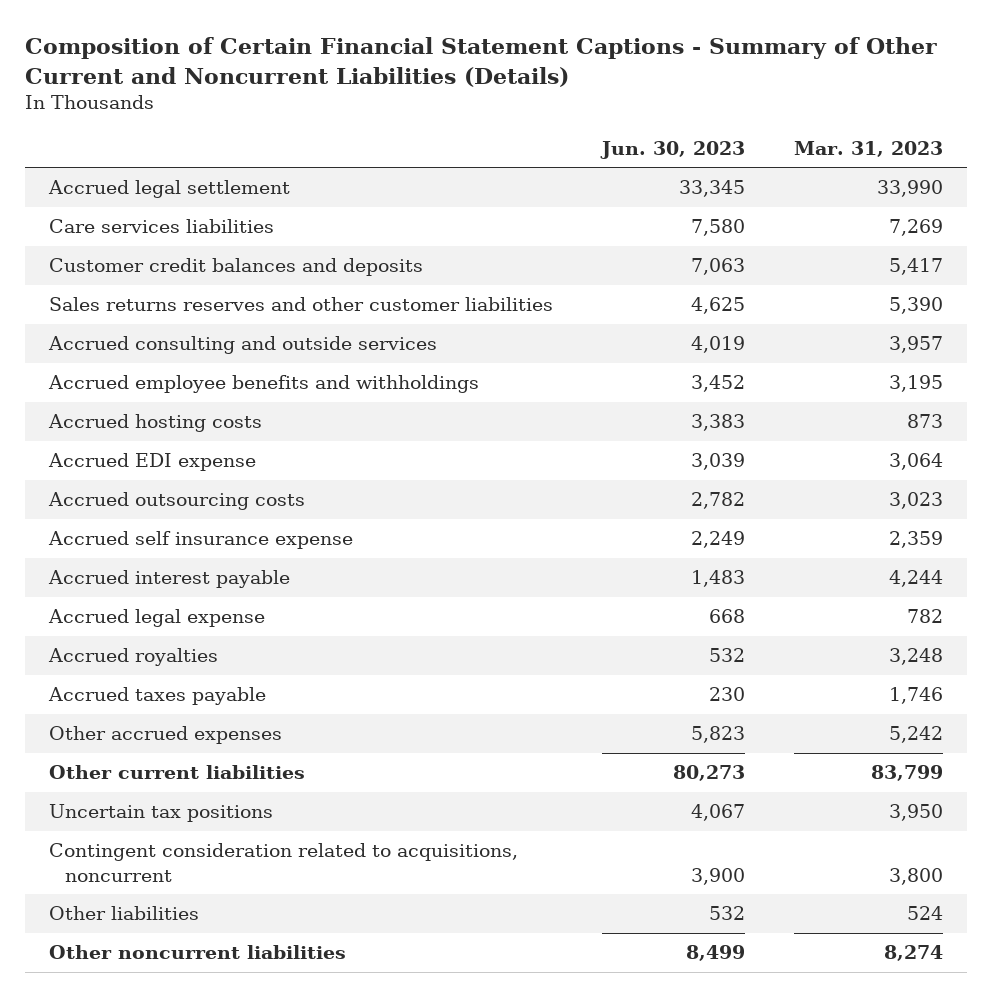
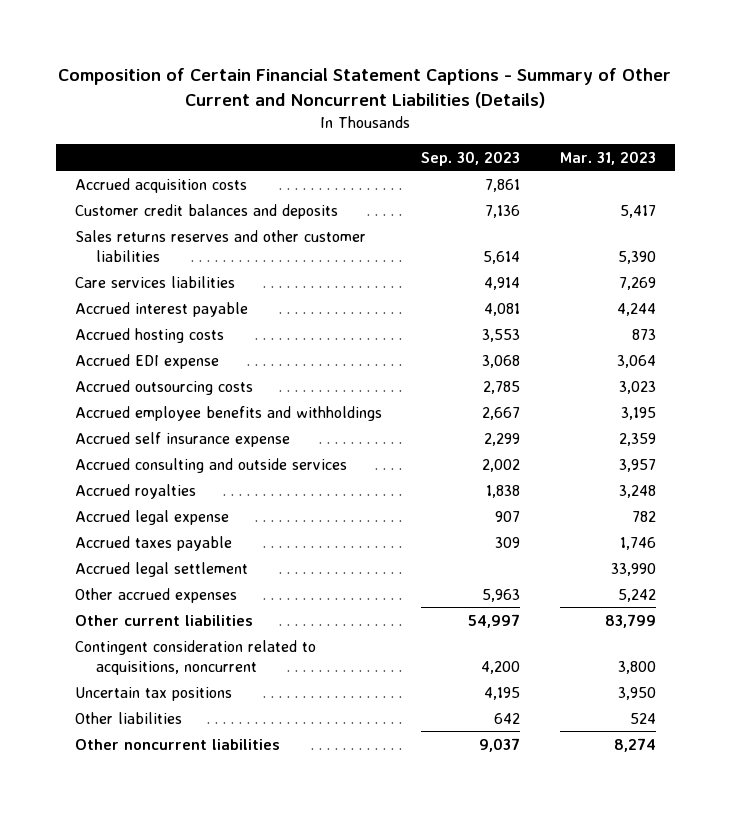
[599,140,745,159] Jun. 30, 2023 -> none
none -> [421,150,521,166] Sep. 30, 2023
none -> [75,177,248,193] Accrued acquisition costs
[49,219,275,234] Care services liabilities -> [75,275,236,288] Care services liabilities
[48,570,291,589] Accrued interest payable -> [75,301,249,317] Accrued interest payable
[48,375,480,394] Accrued employee benefits and withholdings -> [75,405,383,421] Accrued employee benefits and withholdings
[48,336,438,355] Accrued consulting and outside services -> [75,457,348,473] Accrued consulting and outside services
[48,609,266,628] Accrued legal expense -> [75,509,230,525] Accrued legal expense
[48,180,291,199] Accrued legal settlement -> [75,561,249,577] Accrued legal settlement
[49,804,274,823] Uncertain tax positions -> [75,686,233,701] Uncertain tax positions

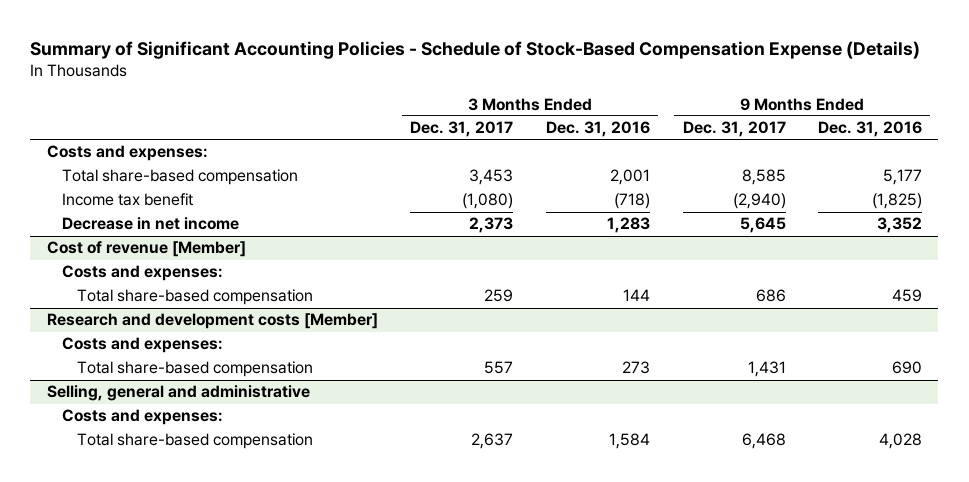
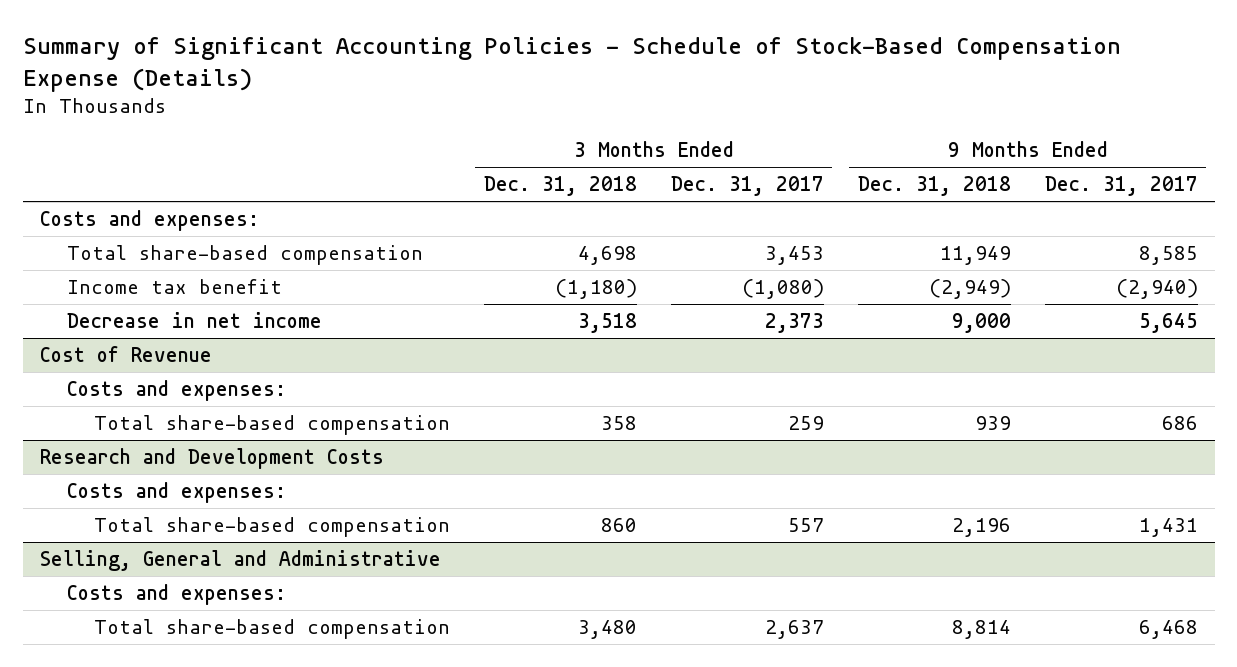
[545,121,650,138] Dec. 31, 2016 -> none
[818,121,923,138] Dec. 31, 2016 -> none
none -> [483,176,637,197] Dec. 31, 2018
none -> [857,176,1011,197] Dec. 31, 2018
[46,241,246,258] Cost of revenue [Member] -> [39,346,212,363] Cost of Revenue
[46,313,378,330] Research and development costs [Member] -> [39,448,384,470] Research and Development Costs
[46,385,310,402] Selling, general and administrative -> [39,550,441,572] Selling, General and Administrative

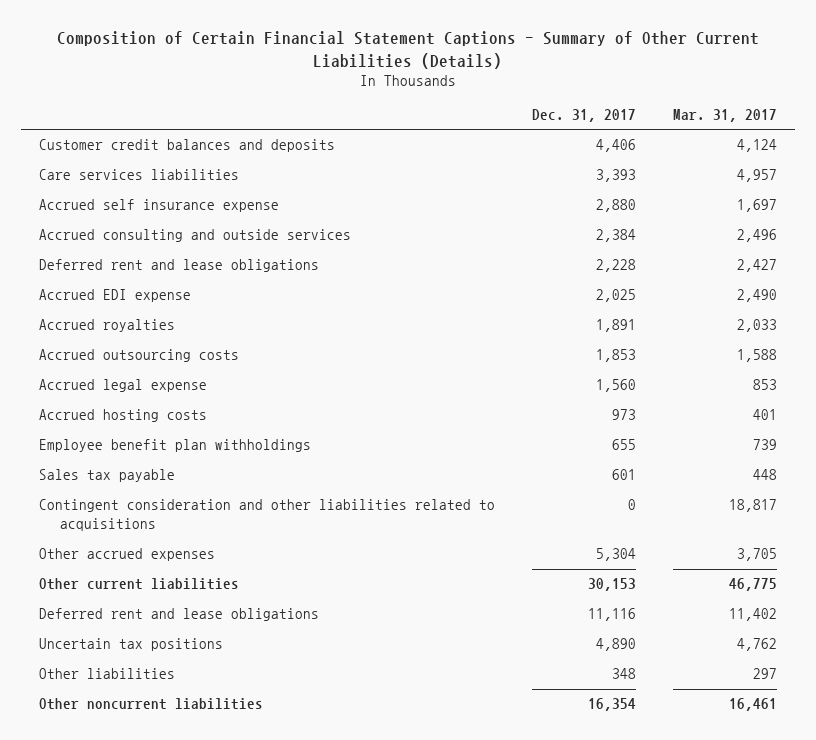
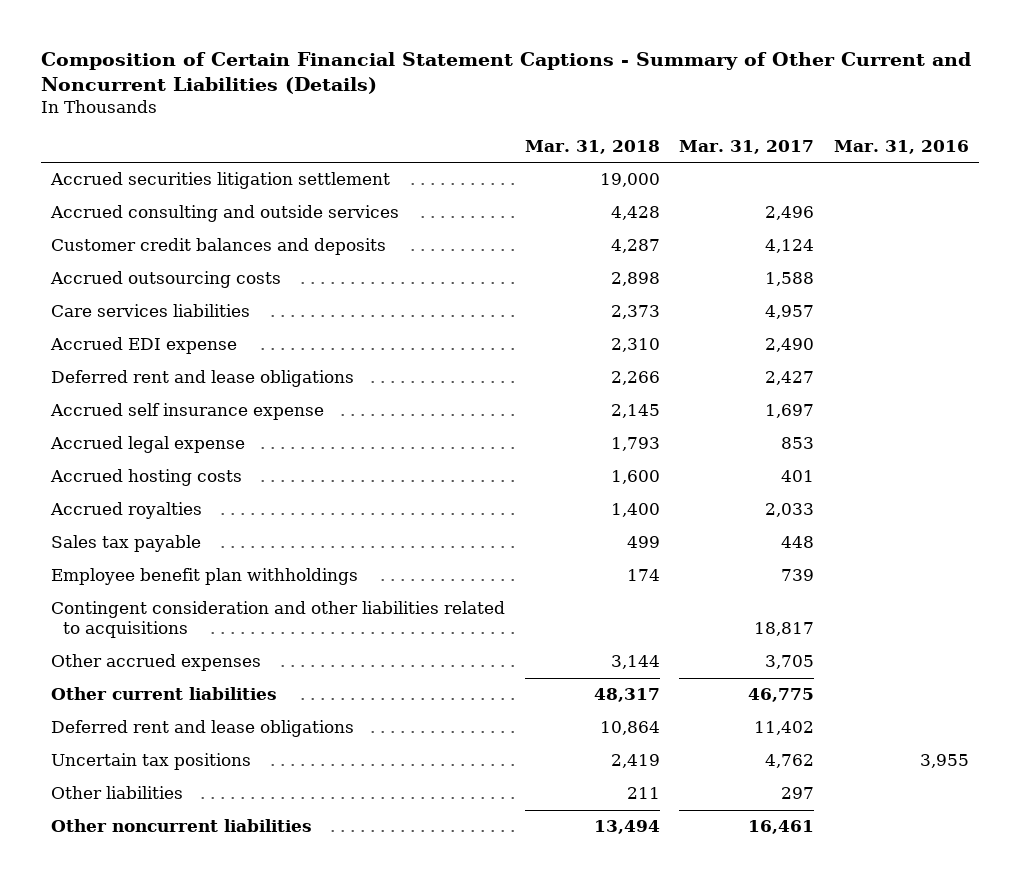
[56,31,759,69] Composition of Certain Financial Statement Captions - Summary of Other Current Liabilities (Details) -> [40,52,971,95] Composition of Certain Financial Statement Captions - Summary of Other Current and Noncurrent Liabilities (Details)
[531,109,636,123] Dec. 31, 2017 -> none
none -> [524,139,660,154] Mar. 31, 2018
none -> [834,139,970,154] Mar. 31, 2016
none -> [49,172,390,190] Accrued securities litigation settlement
[39,229,352,243] Accrued consulting and outside services -> [49,205,399,223] Accrued consulting and outside services
[39,349,240,363] Accrued outsourcing costs -> [49,271,281,289] Accrued outsourcing costs
[39,259,320,273] Deferred rent and lease obligations -> [50,370,354,388] Deferred rent and lease obligations
[39,199,280,213] Accrued self insurance expense -> [49,403,324,421] Accrued self insurance expense
[39,319,176,333] Accrued royalties -> [49,502,202,520] Accrued royalties
[39,439,312,453] Employee benefit plan withholdings -> [50,568,358,586] Employee benefit plan withholdings

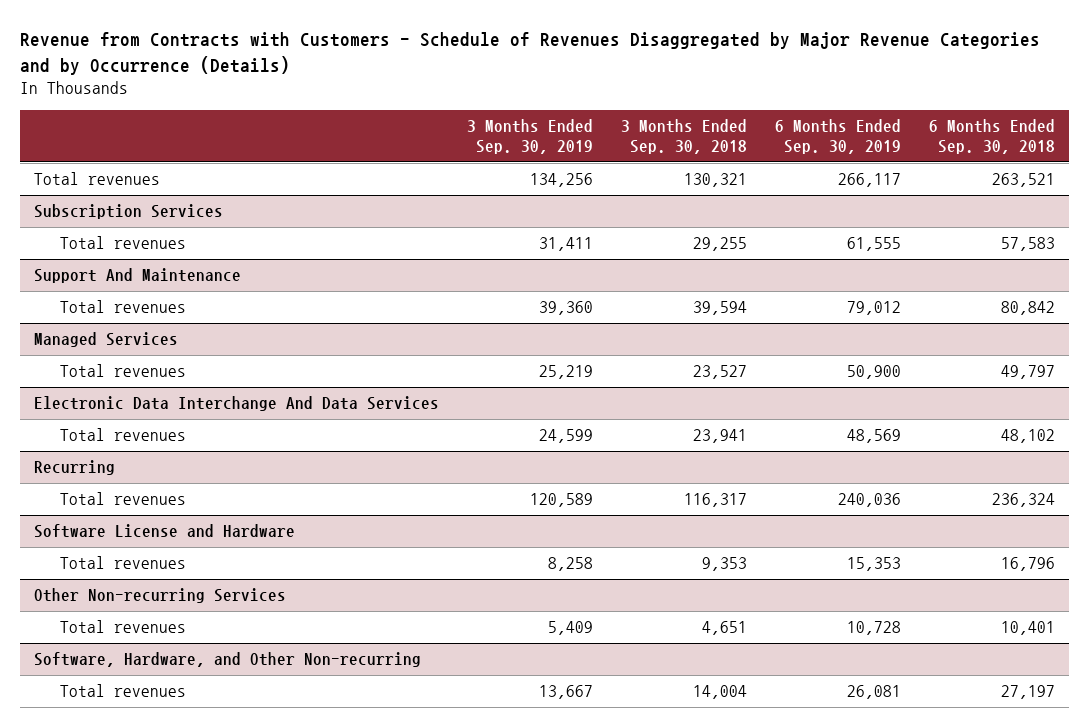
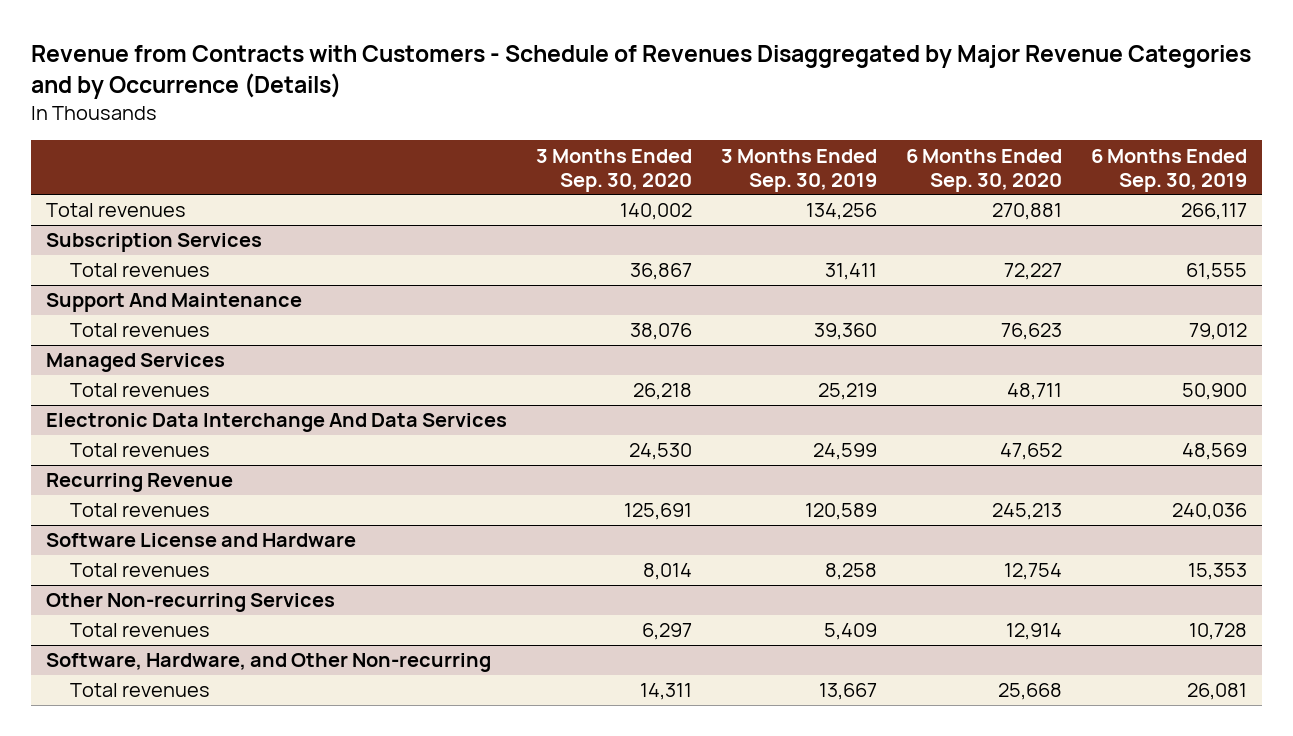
[620,118,747,155] 3 Months Ended Sep. 30, 2018 -> none
[928,118,1055,155] 6 Months Ended Sep. 30, 2018 -> none
none -> [536,148,693,192] 3 Months Ended Sep. 30, 2020
none -> [906,148,1063,192] 6 Months Ended Sep. 30, 2020
[33,460,115,476] Recurring -> [45,473,233,493] Recurring Revenue

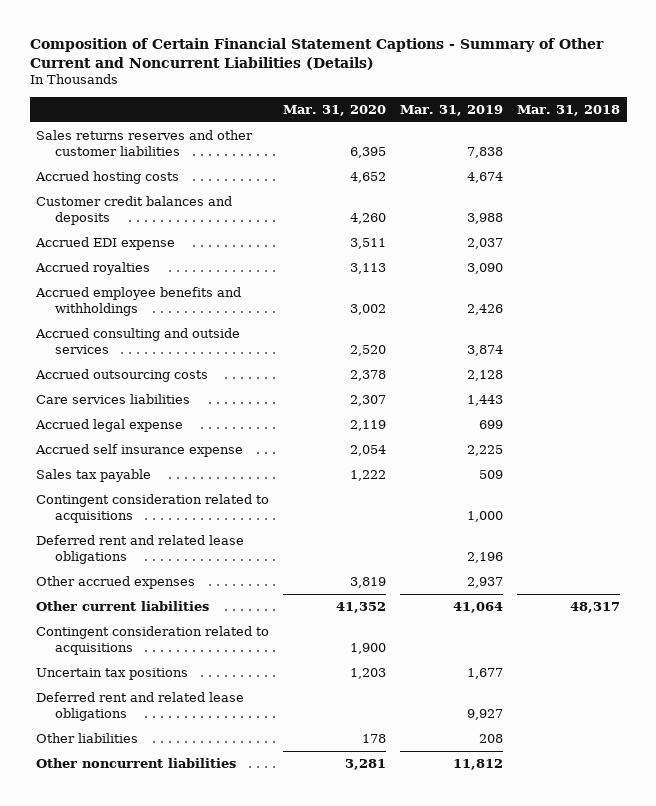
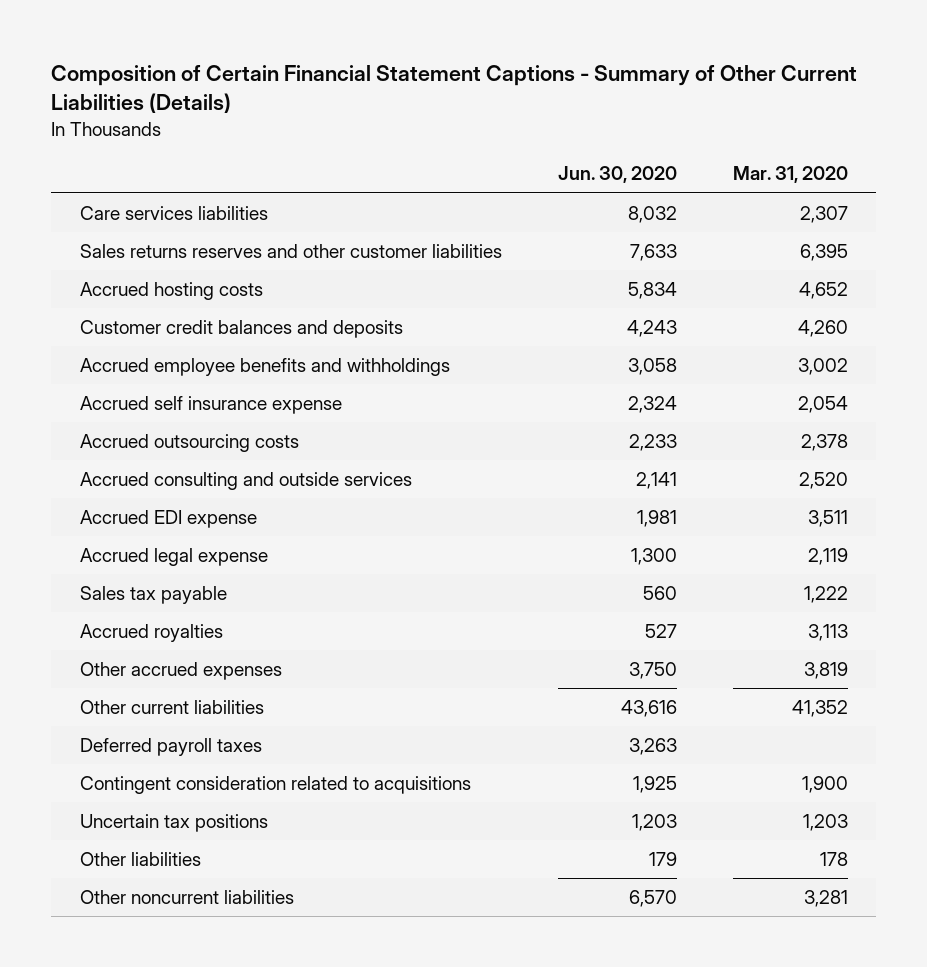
[29,37,604,70] Composition of Certain Financial Statement Captions - Summary of Other Current and Noncurrent Liabilities (Details) -> [51,64,858,114] Composition of Certain Financial Statement Captions - Summary of Other Current Liabilities (Details)
[399,104,503,116] Mar. 31, 2019 -> none
[516,104,620,116] Mar. 31, 2018 -> none
none -> [557,166,677,184] Jun. 30, 2020
[36,394,191,405] Care services liabilities -> [79,205,268,220] Care services liabilities
[35,444,244,458] Accrued self insurance expense -> [79,395,342,414] Accrued self insurance expense
[35,328,241,354] Accrued consulting and outside services -> [79,471,412,490] Accrued consulting and outside services
[35,237,176,251] Accrued EDI expense -> [79,509,257,528] Accrued EDI expense
[36,494,270,523] Contingent consideration related to acquisitions -> none
[36,535,245,564] Deferred rent and related lease obligations -> none
[35,262,151,276] Accrued royalties -> [79,623,223,642] Accrued royalties
none -> [79,737,262,756] Deferred payroll taxes
[36,692,245,721] Deferred rent and related lease obligations -> none

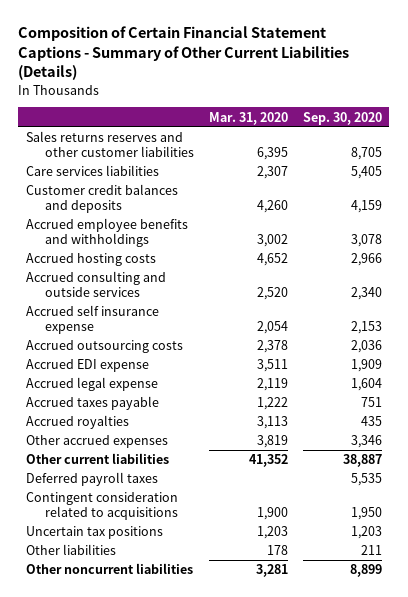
[557,166,677,184] Jun. 30, 2020 -> none
none -> [303,111,383,125] Sep. 30, 2020
[79,205,268,220] Care services liabilities -> [25,165,159,177] Care services liabilities
[79,281,263,300] Accrued hosting costs -> [25,253,156,267] Accrued hosting costs
[79,471,412,490] Accrued consulting and outside services -> [25,271,166,298] Accrued consulting and outside services
[79,585,227,604] Sales tax payable -> [25,396,159,411] Accrued taxes payable

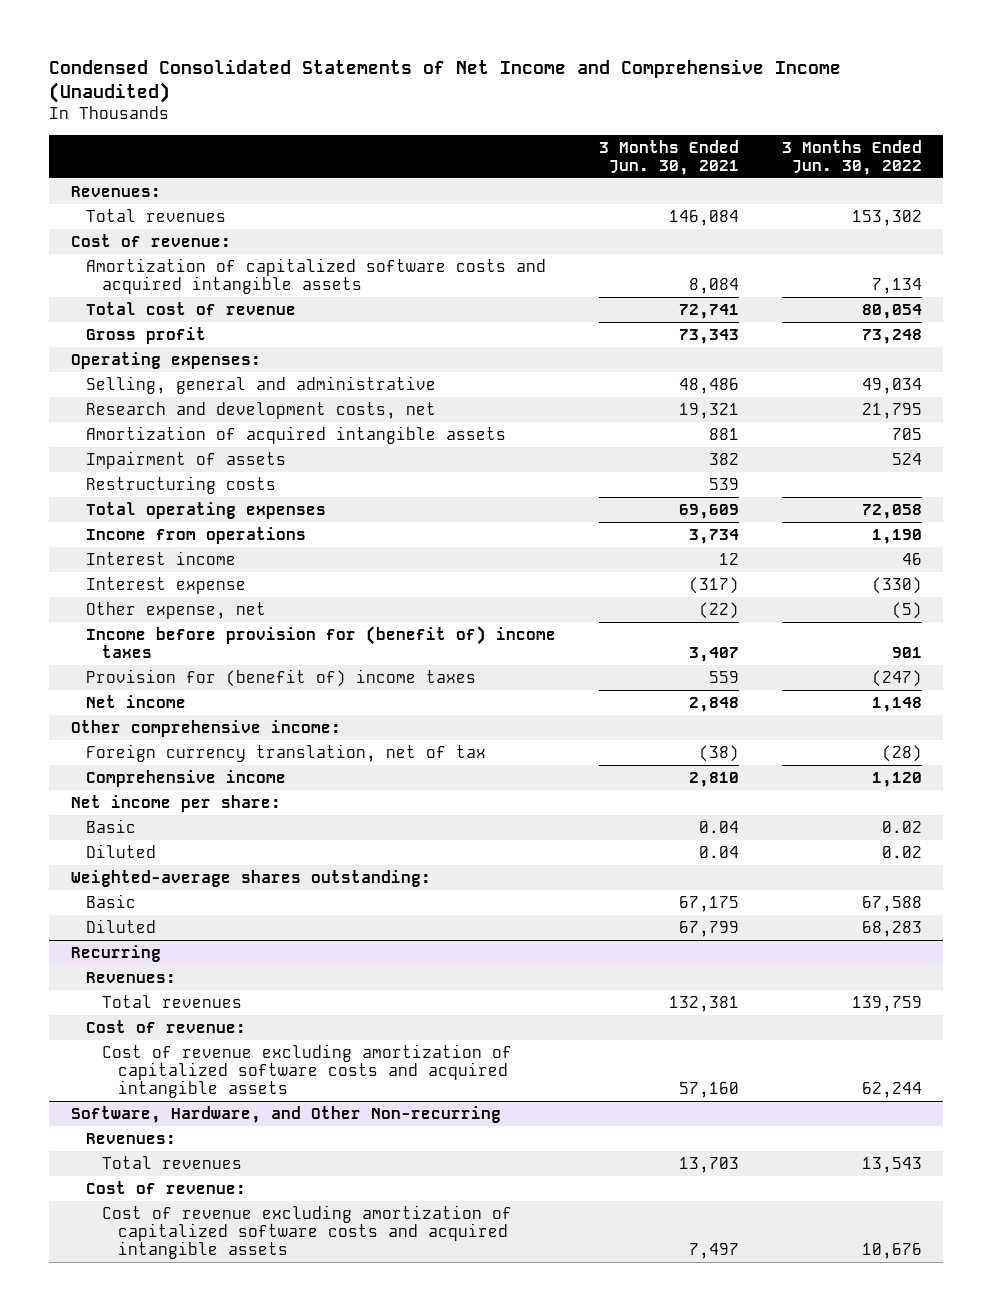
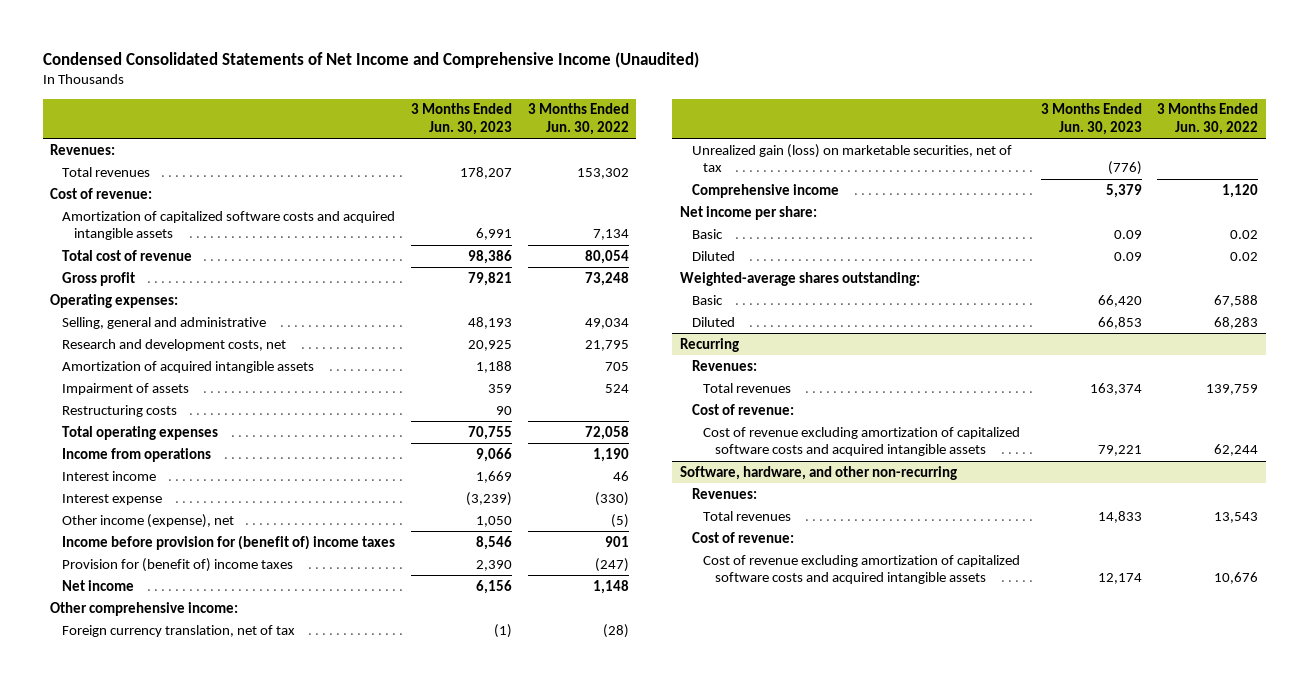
[599,139,740,175] 3 Months Ended Jun. 30, 2021 -> none
none -> [410,103,512,136] 3 Months Ended Jun. 30, 2023
[86,601,267,619] Other expense, net -> [62,513,235,528] Other income (expense), net
none -> [691,143,1012,173] Unrealized gain (loss) on marketable securities, net of tax
[70,1105,501,1123] Software, Hardware, and Other Non-recurring -> [680,465,958,480] Software, hardware, and other non-recurring

